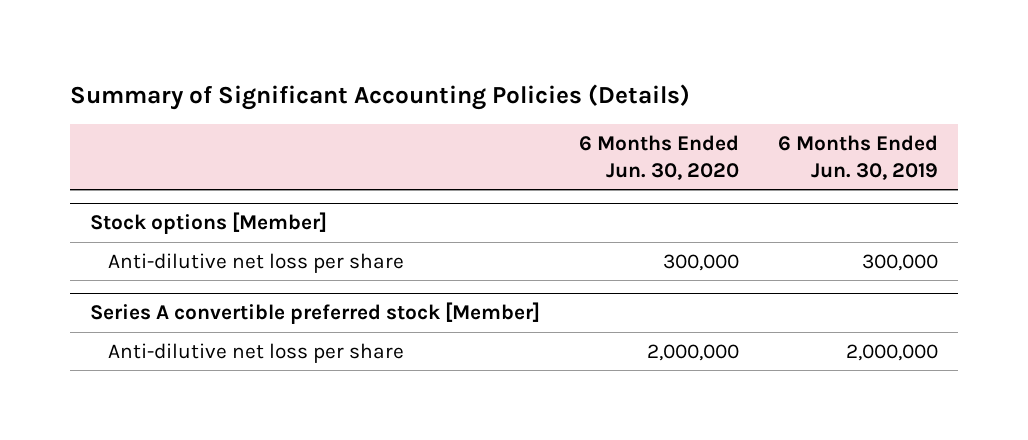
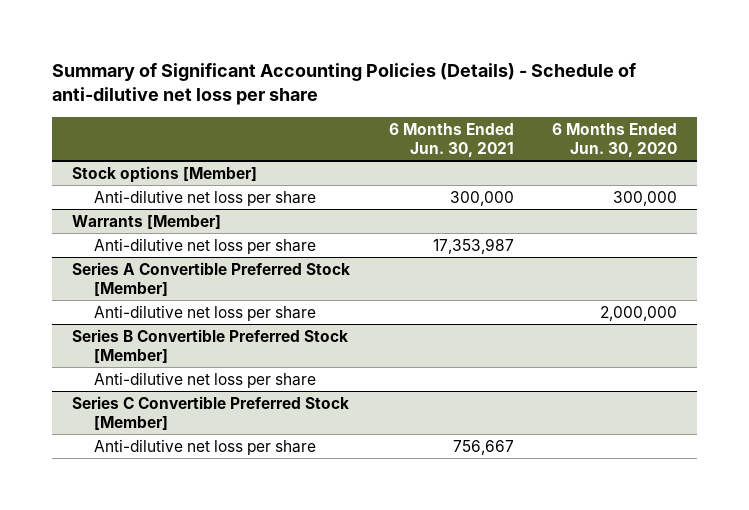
[70,84,691,111] Summary of Significant Accounting Policies (Details) -> [52,62,637,106] Summary of Significant Accounting Policies (Details) - Schedule of anti-dilutive net loss per share
[778,135,939,180] 6 Months Ended Jun. 30, 2019 -> none
none -> [388,122,514,157] 6 Months Ended Jun. 30, 2021
none -> [71,214,221,229] Warrants [Member]
none -> [94,237,317,254] Anti-dilutive net loss per share
[89,302,540,325] Series A convertible preferred stock [Member] -> [71,261,350,297] Series A Convertible Preferred Stock [Member]
none -> [71,328,348,364] Series B Convertible Preferred Stock [Member]
none -> [94,371,317,388] Anti-dilutive net loss per share
none -> [71,395,349,431] Series C Convertible Preferred Stock [Member]
none -> [94,438,317,455] Anti-dilutive net loss per share

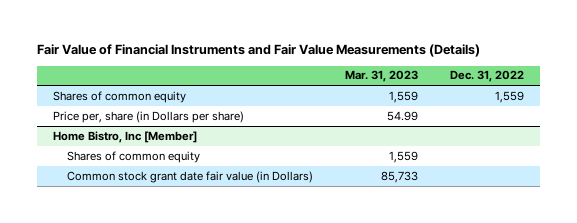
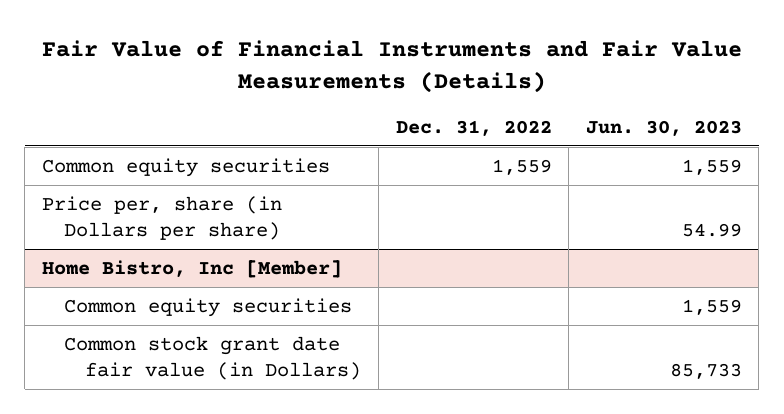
[345,70,419,83] Mar. 31, 2023 -> none
none -> [585,119,742,136] Jun. 30, 2023
[52,90,186,103] Shares of common equity -> [41,157,330,177] Common equity securities
[67,150,201,163] Shares of common equity -> [63,297,352,317] Common equity securities

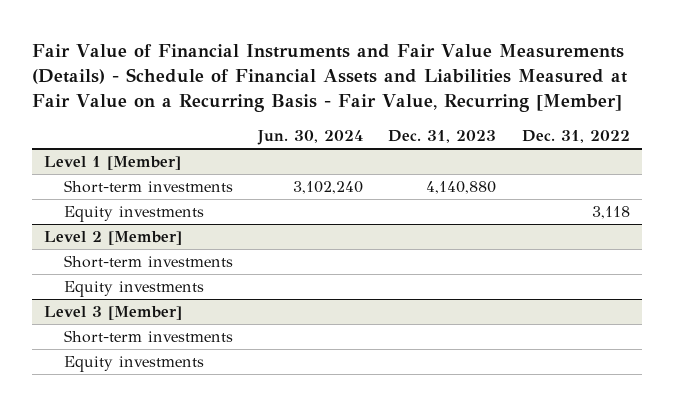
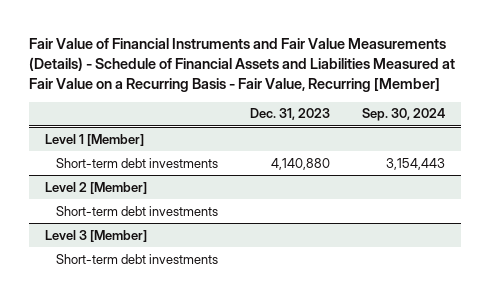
[257,130,364,146] Jun. 30, 2024 -> none
[521,130,630,144] Dec. 31, 2022 -> none
none -> [362,108,446,122] Sep. 30, 2024
[64,206,205,223] Equity investments -> none
[64,180,234,194] Short-term investments -> [56,157,219,168] Short-term debt investments
[64,281,205,298] Equity investments -> none
[64,255,234,269] Short-term investments -> [56,205,219,216] Short-term debt investments
[64,356,205,373] Equity investments -> none
[64,330,234,344] Short-term investments -> [56,253,219,264] Short-term debt investments

